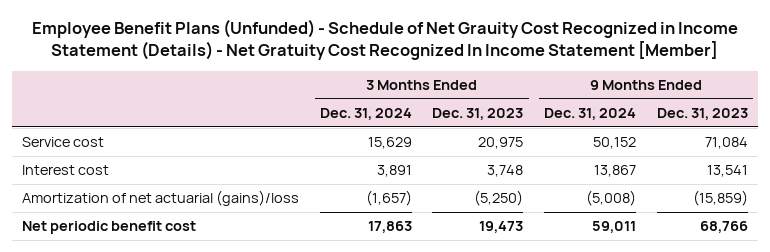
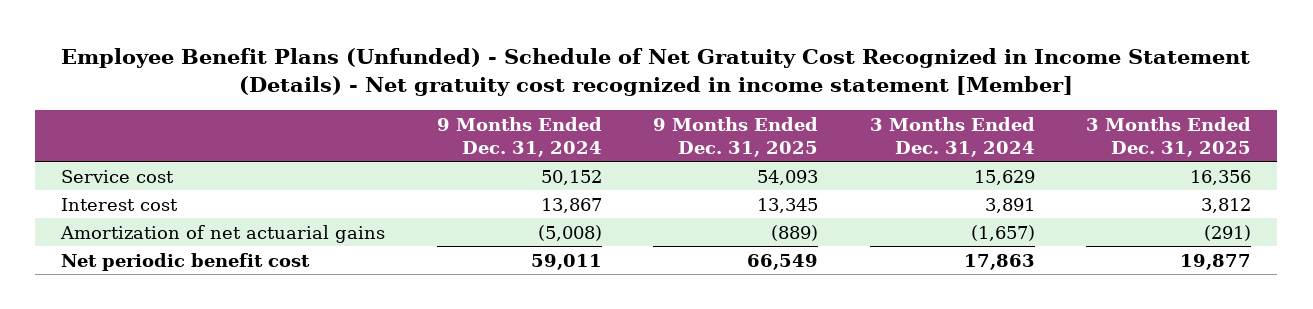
[31,18,738,61] Employee Benefit Plans (Unfunded) - Schedule of Net Grauity Cost Recognized in Income Statement (Details) - Net Gratuity Cost Recognized In Income Statement [Member] -> [61,47,1251,96] Employee Benefit Plans (Unfunded) - Schedule of Net Gratuity Cost Recognized in Income Statement (Details) - Net gratuity cost recognized in income statement [Member]
[432,107,524,120] Dec. 31, 2023 -> none
[656,107,748,120] Dec. 31, 2023 -> none
none -> [653,116,819,157] 9 Months Ended Dec. 31, 2025
none -> [1086,116,1252,157] 3 Months Ended Dec. 31, 2025
[22,190,300,207] Amortization of net actuarial (gains)/loss -> [60,224,386,243] Amortization of net actuarial gains

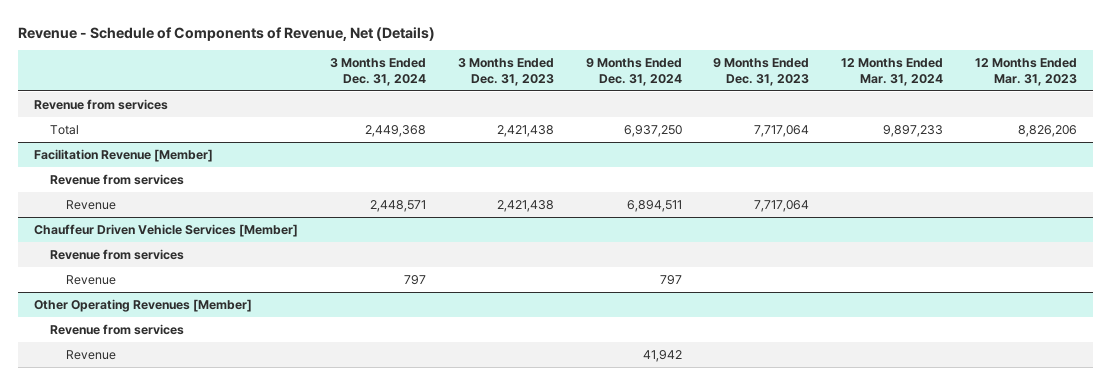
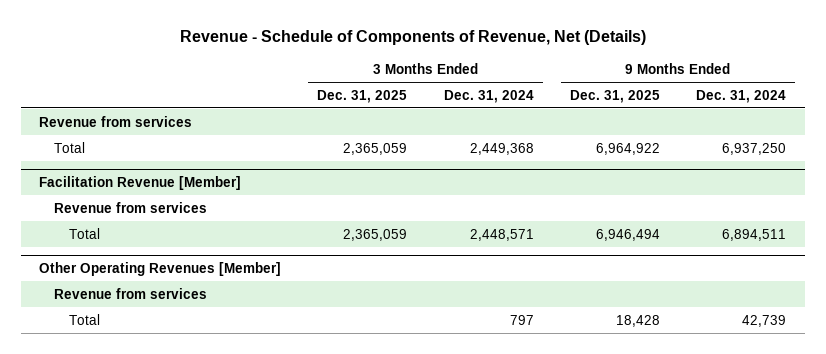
[457,58,554,86] 3 Months Ended Dec. 31, 2023 -> none
[713,58,810,86] 9 Months Ended Dec. 31, 2023 -> none
[841,58,944,86] 12 Months Ended Mar. 31, 2024 -> none
[974,58,1077,86] 12 Months Ended Mar. 31, 2023 -> none
none -> [317,89,408,103] Dec. 31, 2025
none -> [570,89,661,103] Dec. 31, 2025
[34,223,299,237] Chauffeur Driven Vehicle Services [Member] -> none
[50,248,185,260] Revenue from services -> none
[66,274,117,285] Revenue -> none
[66,199,117,210] Revenue -> [68,227,100,239] Total
[66,349,117,360] Revenue -> none
none -> [68,313,100,325] Total

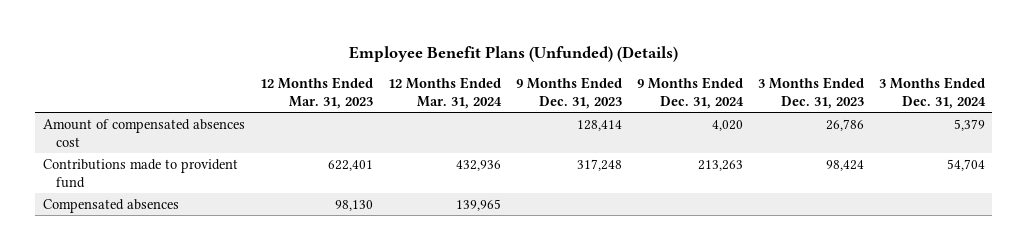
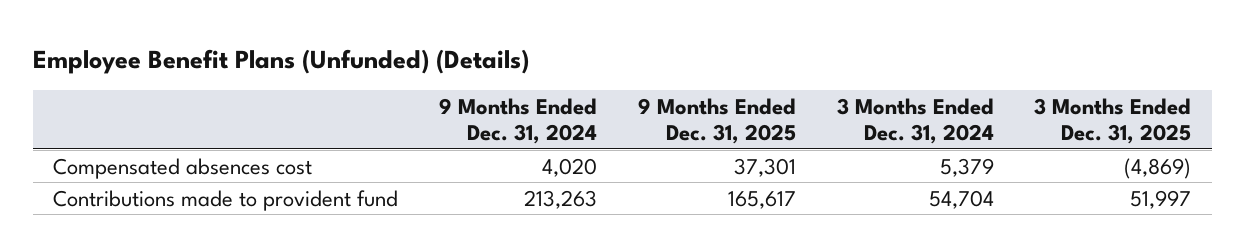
[259,76,373,109] 12 Months Ended Mar. 31, 2023 -> none
[387,76,502,109] 12 Months Ended Mar. 31, 2024 -> none
[515,76,622,109] 9 Months Ended Dec. 31, 2023 -> none
[757,76,864,109] 3 Months Ended Dec. 31, 2023 -> none
none -> [637,97,796,145] 9 Months Ended Dec. 31, 2025
none -> [1034,97,1192,145] 3 Months Ended Dec. 31, 2025
[42,118,245,147] Amount of compensated absences cost -> [53,157,313,179] Compensated absences cost
[42,198,179,213] Compensated absences -> none

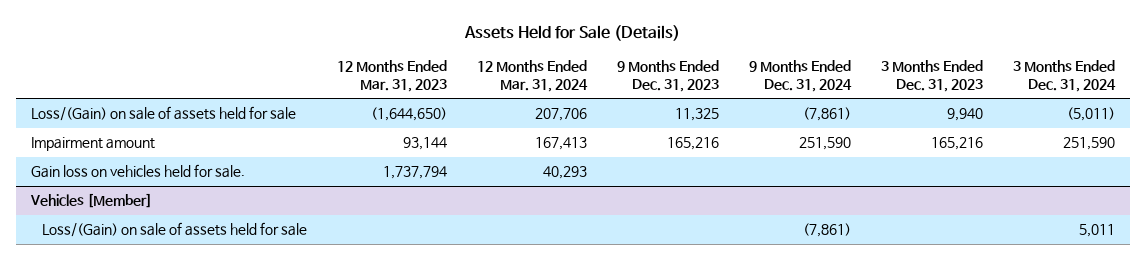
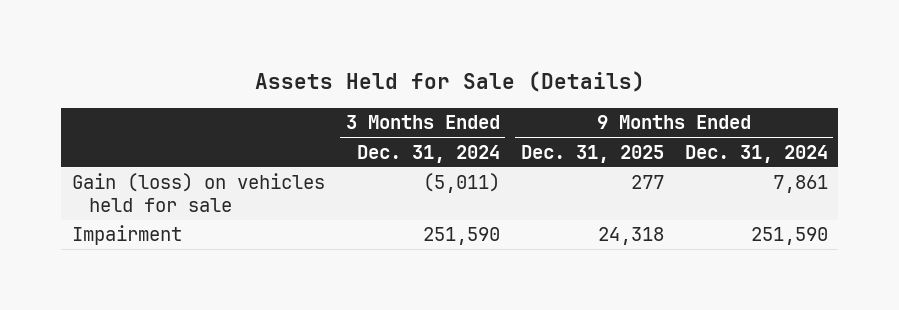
[337,59,448,92] 12 Months Ended Mar. 31, 2023 -> none
[477,59,589,92] 12 Months Ended Mar. 31, 2024 -> none
[617,59,720,92] 9 Months Ended Dec. 31, 2023 -> none
[880,59,983,92] 3 Months Ended Dec. 31, 2023 -> none
none -> [520,144,664,163] Dec. 31, 2025
[31,164,246,179] Gain loss on vehicles held for sale. -> none
[30,193,153,209] Vehicles [Member] -> none
[42,222,308,238] Loss/(Gain) on sale of assets held for sale -> none
[31,106,297,122] Loss/(Gain) on sale of assets held for sale -> [71,173,325,212] Gain (loss) on vehicles held for sale
[803,107,852,122] (7,861) -> [772,175,828,194] 7,861
[31,137,156,152] Impairment amount -> [71,225,182,246] Impairment

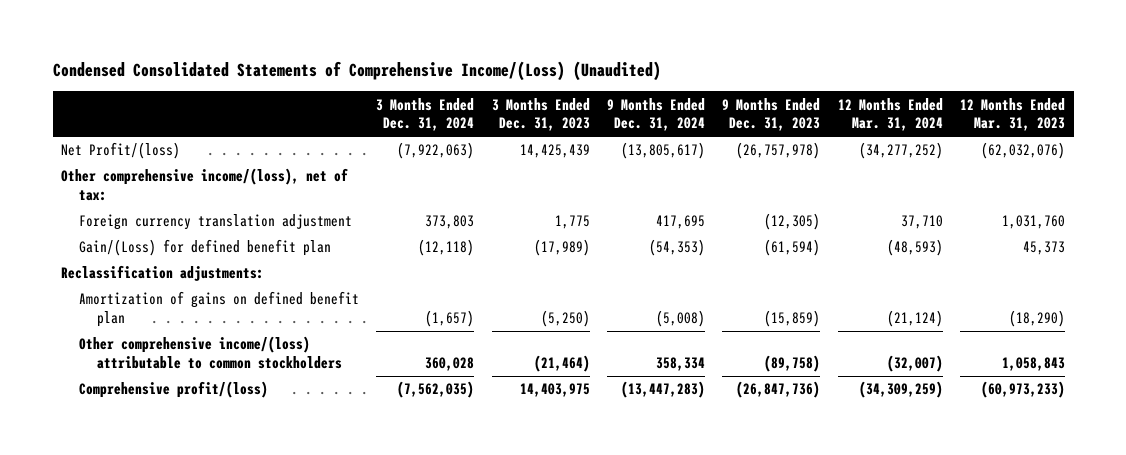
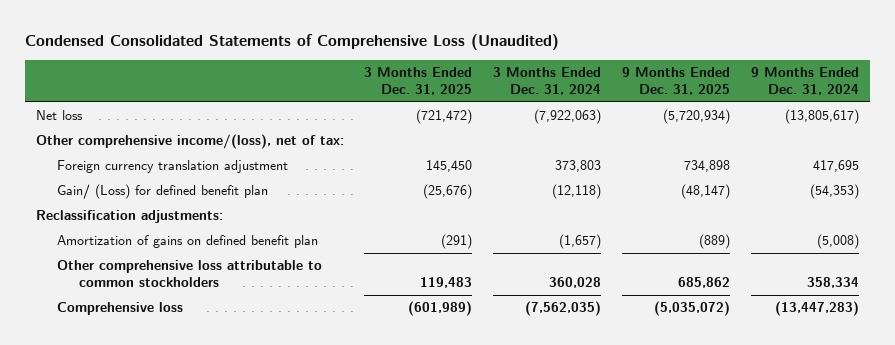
[52,61,661,82] Condensed Consolidated Statements of Comprehensive Income/(Loss) (Unaudited) -> [25,34,560,51] Condensed Consolidated Statements of Comprehensive Loss (Unaudited)
[491,97,590,132] 3 Months Ended Dec. 31, 2023 -> none
[722,97,821,132] 9 Months Ended Dec. 31, 2023 -> none
[837,97,943,132] 12 Months Ended Mar. 31, 2024 -> none
[960,97,1066,132] 12 Months Ended Mar. 31, 2023 -> none
none -> [364,67,473,95] 3 Months Ended Dec. 31, 2025
none -> [622,67,731,95] 9 Months Ended Dec. 31, 2025
[61,142,181,160] Net Profit/(loss) -> [35,110,83,121] Net loss
[79,239,332,257] Gain/(Loss) for defined benefit plan -> [57,184,269,200] Gain/ (Loss) for defined benefit plan
[79,336,342,370] Other comprehensive income/(loss) attributable to common stockholders -> [57,260,323,287] Other comprehensive loss attributable to common stockholders
[79,381,269,399] Comprehensive profit/(loss) -> [57,302,184,316] Comprehensive loss

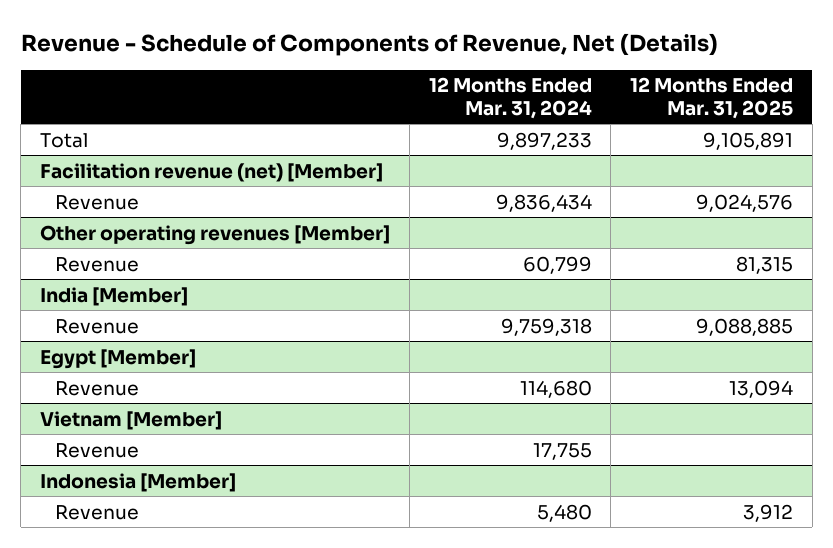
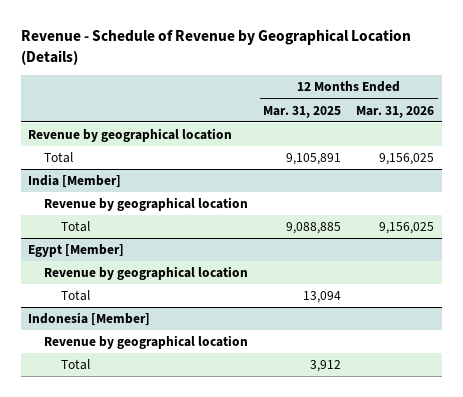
[20,32,718,56] Revenue - Schedule of Components of Revenue, Net (Details) -> [20,29,411,66] Revenue - Schedule of Revenue by Geographical Location (Details)
[428,77,592,119] 12 Months Ended Mar. 31, 2024 -> none
none -> [356,105,435,118] Mar. 31, 2026
none -> [28,127,233,142] Revenue by geographical location
[40,162,384,182] Facilitation revenue (net) [Member] -> none
[54,194,139,210] Revenue -> none
[40,224,391,245] Other operating revenues [Member] -> none
[54,256,139,272] Revenue -> none
none -> [44,196,249,211] Revenue by geographical location
[54,318,139,334] Revenue -> [60,220,90,232] Total
[40,410,223,430] Vietnam [Member] -> none
[54,442,139,458] Revenue -> none
none -> [44,265,249,280] Revenue by geographical location
[54,380,139,396] Revenue -> [60,289,90,301] Total
none -> [44,334,249,349] Revenue by geographical location
[54,504,139,520] Revenue -> [60,358,90,370] Total

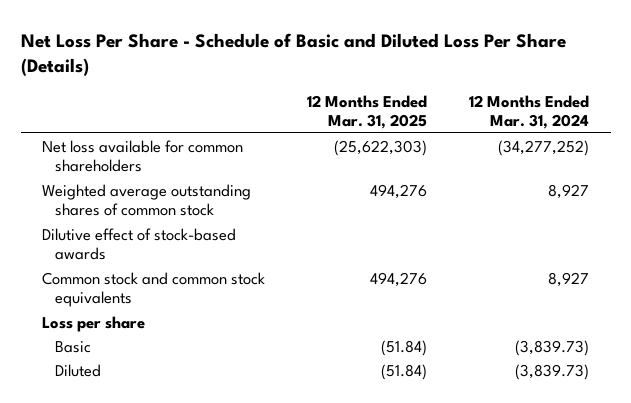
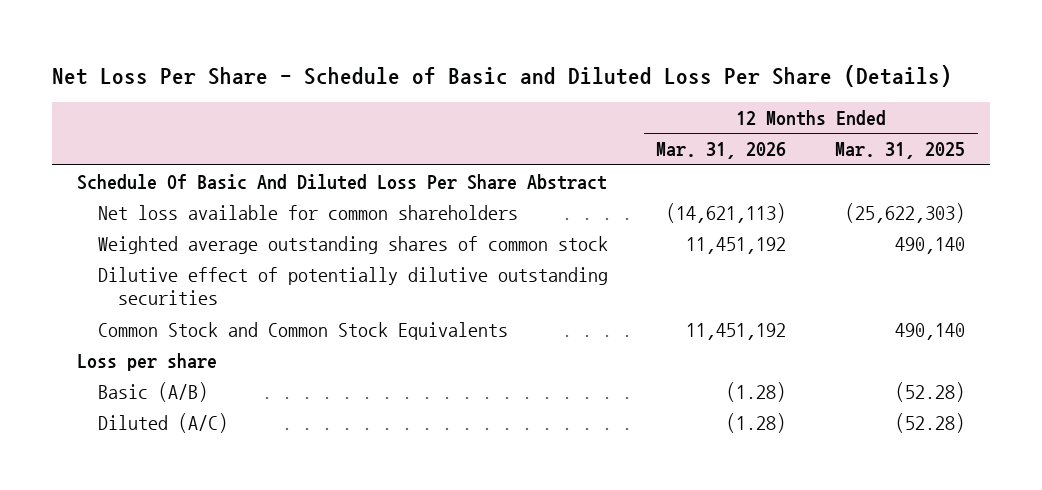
[469,94,590,129] 12 Months Ended Mar. 31, 2024 -> none
none -> [656,142,787,160] Mar. 31, 2026
none -> [76,173,607,190] Schedule Of Basic And Diluted Loss Per Share Abstract
[370,183,428,199] 494,276 -> [895,236,966,254] 490,140
[42,227,237,261] Dilutive effect of stock-based awards -> [97,266,608,306] Dilutive effect of potentially dilutive outstanding securities
[42,271,266,308] Common stock and common stock equivalents -> [97,321,508,340] Common Stock and Common Stock Equivalents
[370,271,428,287] 494,276 -> [895,322,966,340] 490,140
[55,340,92,353] Basic -> [97,381,208,402] Basic (A/B)
[381,339,428,356] (51.84) -> [895,381,966,402] (52.28)
[55,363,102,377] Diluted -> [97,412,228,433] Diluted (A/C)
[381,363,428,380] (51.84) -> [895,412,966,433] (52.28)

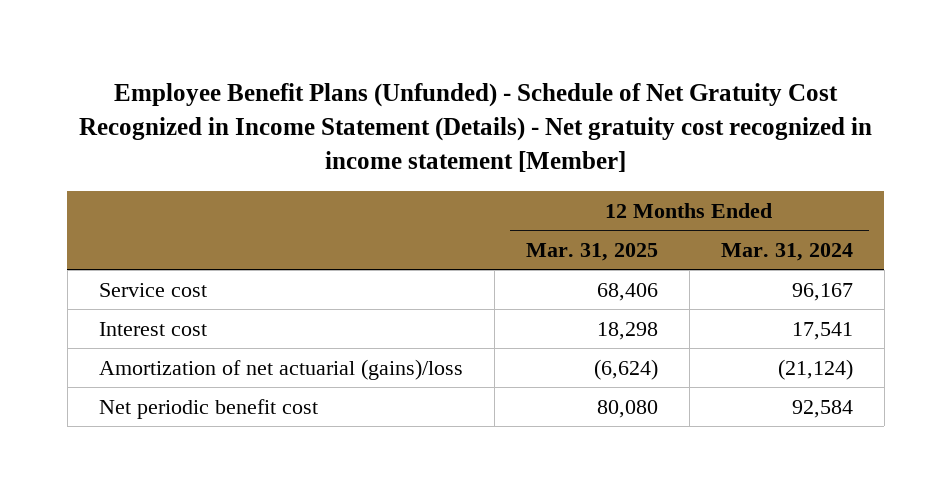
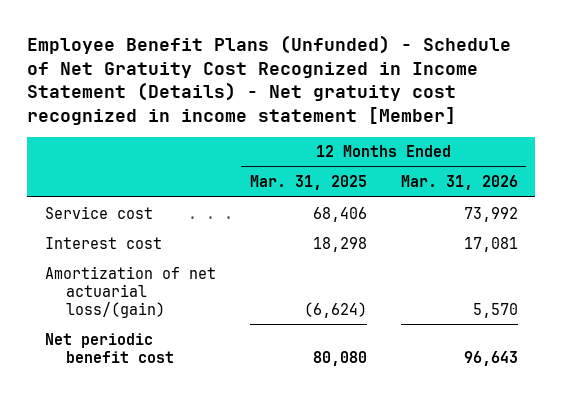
[720,242,853,261] Mar. 31, 2024 -> none
none -> [400,175,518,191] Mar. 31, 2026
[98,358,463,380] Amortization of net actuarial (gains)/loss -> [44,265,216,318] Amortization of net actuarial loss/(gain)

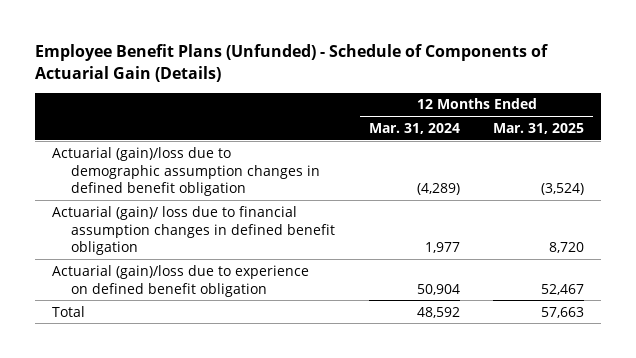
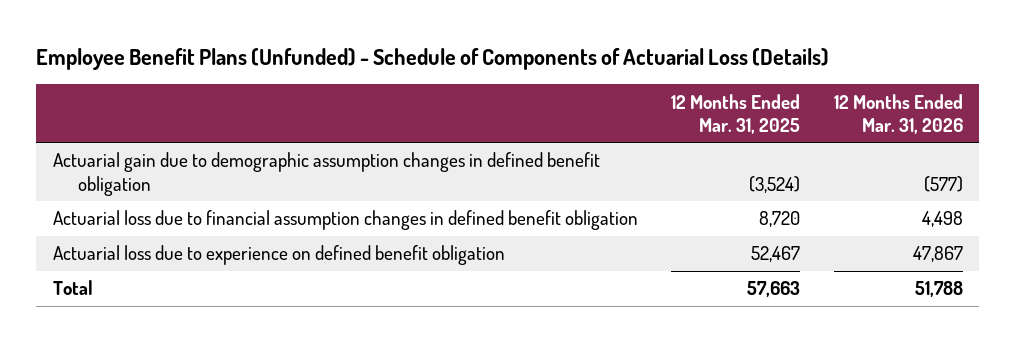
[35,43,549,82] Employee Benefit Plans (Unfunded) - Schedule of Components of Actuarial Gain (Details) -> [36,48,830,71] Employee Benefit Plans (Unfunded) - Schedule of Components of Actuarial Loss (Details)
[368,122,460,134] Mar. 31, 2024 -> none
none -> [833,93,963,134] 12 Months Ended Mar. 31, 2026
[51,146,321,197] Actuarial (gain)/loss due to demographic assumption changes in defined benefit obligation -> [52,152,600,196] Actuarial gain due to demographic assumption changes in defined benefit obligation
[51,205,336,256] Actuarial (gain)/ loss due to financial assumption changes in defined benefit obligation -> [52,210,638,231] Actuarial loss due to financial assumption changes in defined benefit obligation
[51,264,309,297] Actuarial (gain)/loss due to experience on defined benefit obligation -> [52,245,505,266] Actuarial loss due to experience on defined benefit obligation

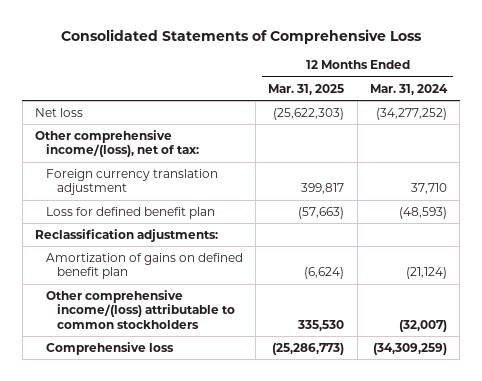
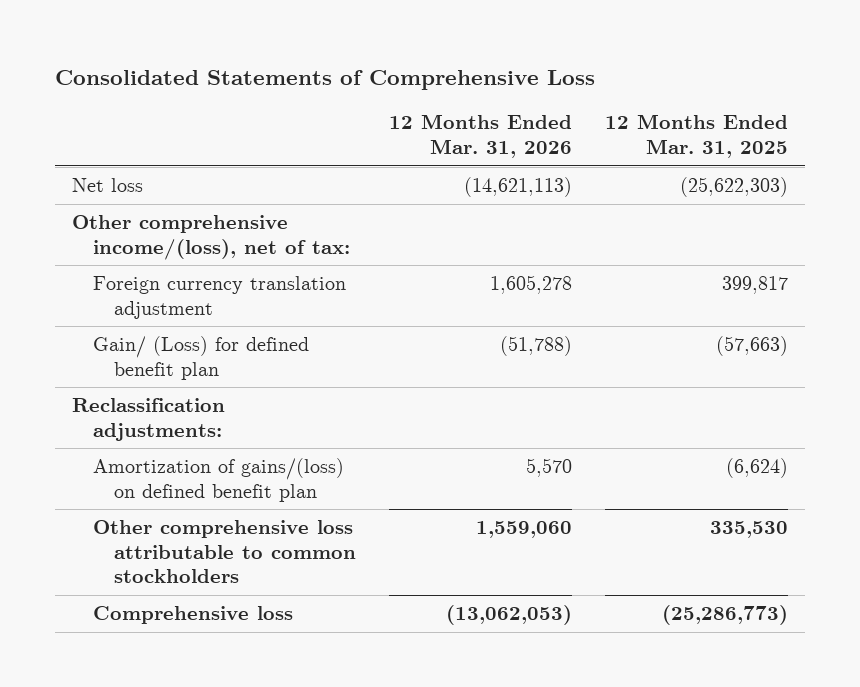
[369,83,448,95] Mar. 31, 2024 -> none
none -> [388,114,572,159] 12 Months Ended Mar. 31, 2026
[45,206,215,219] Loss for defined benefit plan -> [92,336,309,380] Gain/ (Loss) for defined benefit plan
[45,252,243,280] Amortization of gains on defined benefit plan -> [92,458,344,502] Amortization of gains/(loss) on defined benefit plan
[45,289,235,329] Other comprehensive income/(loss) attributable to common stockholders -> [92,520,356,584] Other comprehensive loss attributable to common stockholders

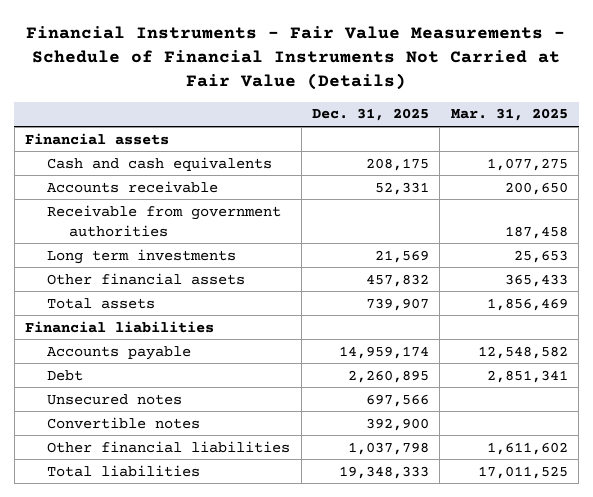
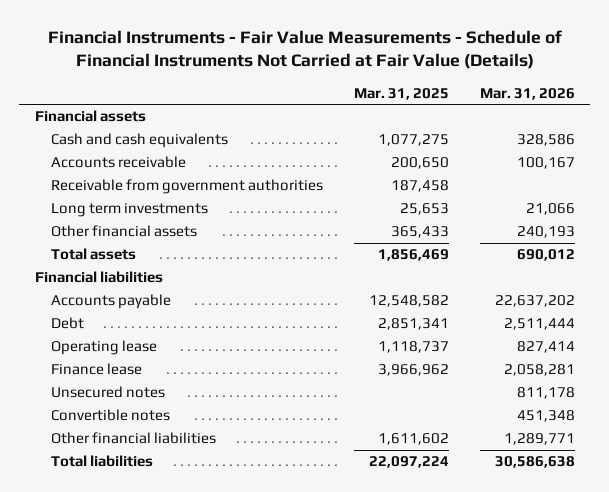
[311,108,429,122] Dec. 31, 2025 -> none
none -> [479,87,575,100] Mar. 31, 2026
none -> [50,340,157,356] Operating lease
none -> [50,363,142,376] Finance lease
[477,465,568,479] 17,011,525 -> [368,456,449,469] 22,097,224

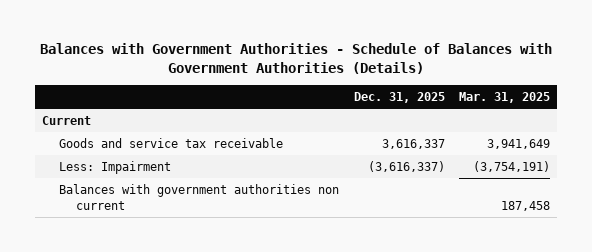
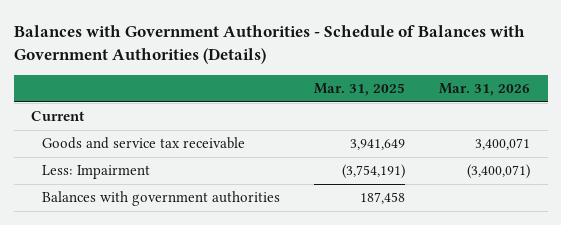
[353,92,445,104] Dec. 31, 2025 -> none
none -> [439,83,531,97] Mar. 31, 2026
[59,183,340,210] Balances with government authorities non current -> [41,191,280,207] Balances with government authorities

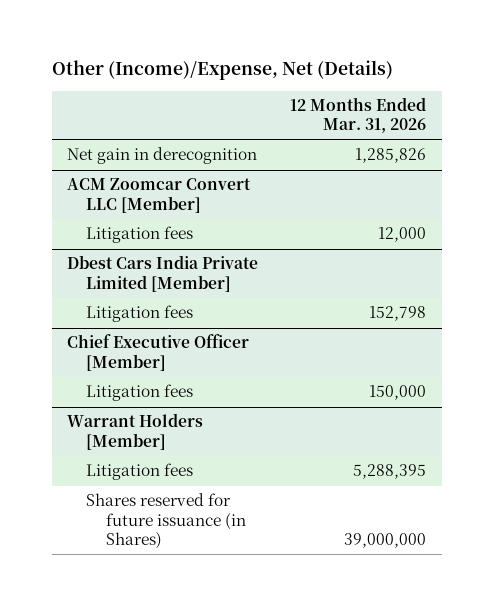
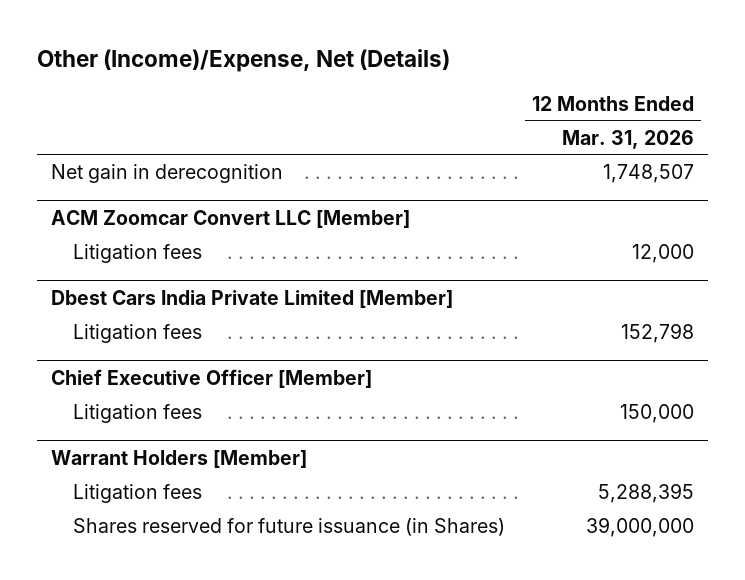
[354,148,426,164] 1,285,826 -> [603,164,695,184] 1,748,507

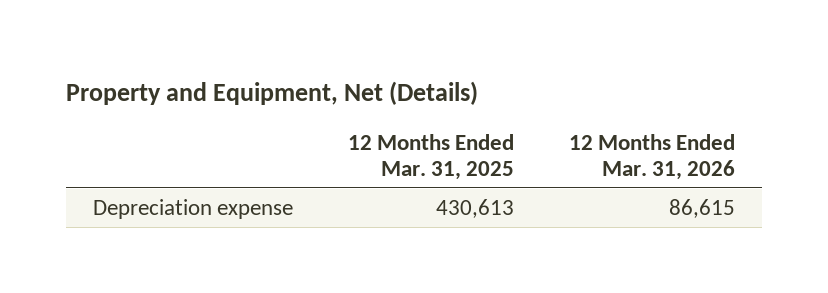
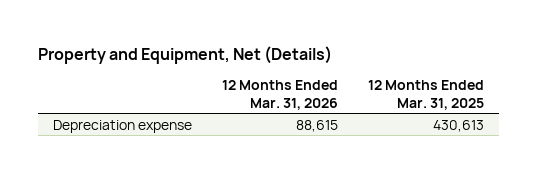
[668,199,735,219] 86,615 -> [295,119,338,132] 88,615

